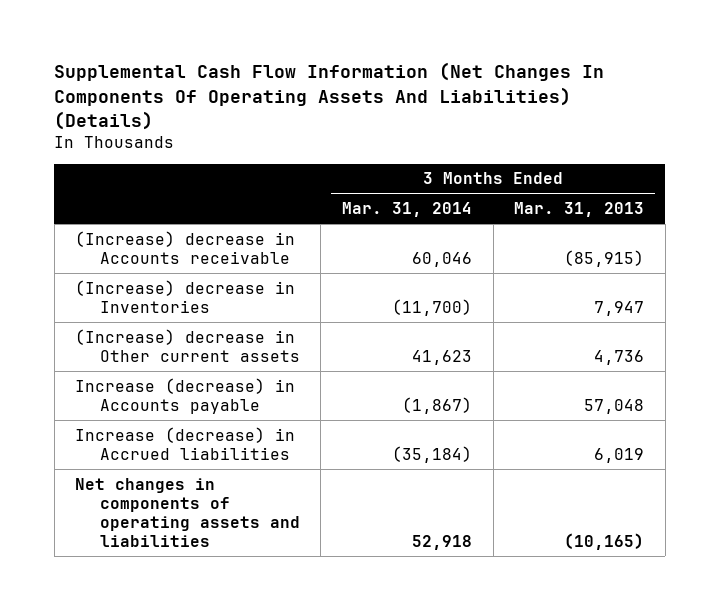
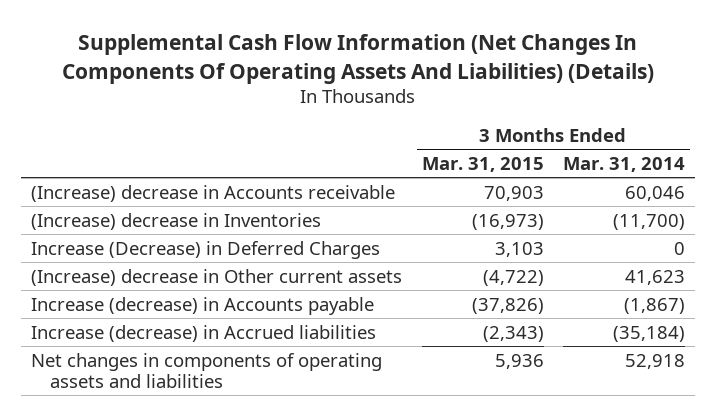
[514,202,645,218] Mar. 31, 2013 -> none
none -> [421,157,544,173] Mar. 31, 2015
none -> [31,240,381,259] Increase (Decrease) in Deferred Charges

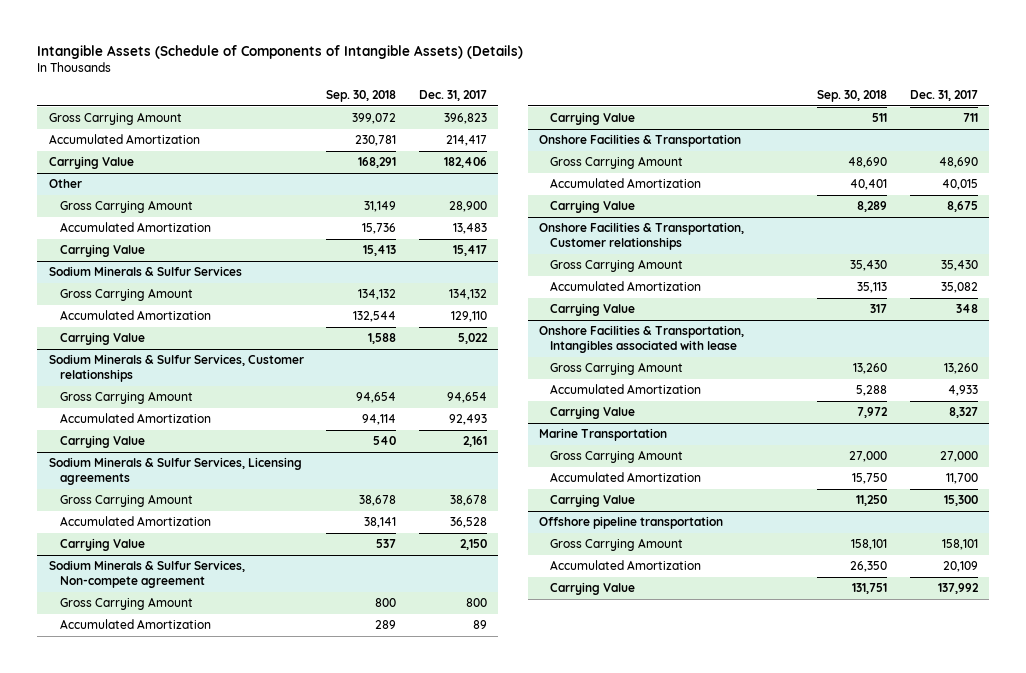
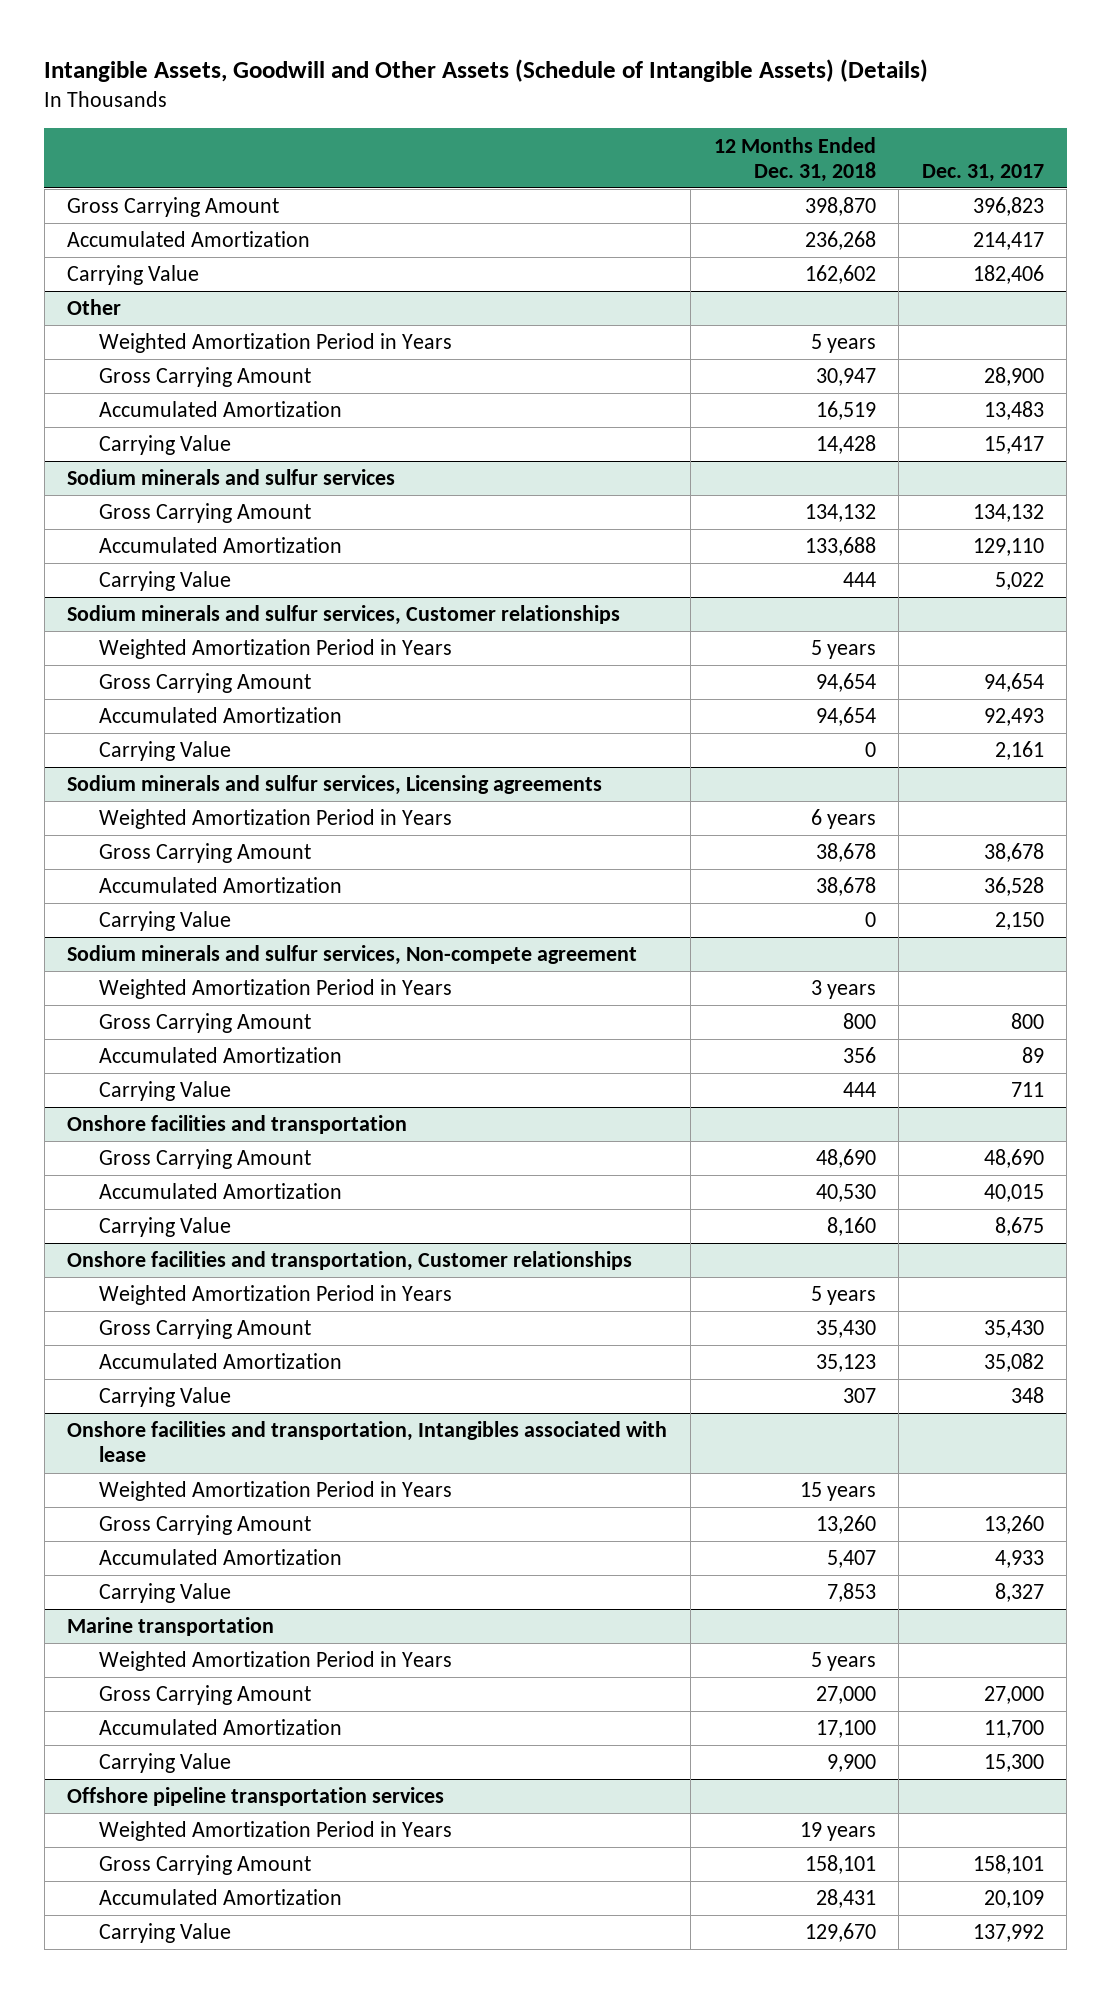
[37,44,524,59] Intangible Assets (Schedule of Components of Intangible Assets) (Details) -> [44,58,929,82] Intangible Assets, Goodwill and Other Assets (Schedule of Intangible Assets) (Details)
[326,90,397,103] Sep. 30, 2018 -> none
none -> [713,136,876,182] 12 Months Ended Dec. 31, 2018
none -> [99,333,453,354] Weighted Amortization Period in Years
[48,266,242,277] Sodium Minerals & Sulfur Services -> [67,469,396,486] Sodium minerals and sulfur services
[48,354,304,382] Sodium Minerals & Sulfur Services, Customer relationships -> [67,605,621,626] Sodium minerals and sulfur services, Customer relationships
none -> [99,639,453,660] Weighted Amortization Period in Years
[48,457,302,485] Sodium Minerals & Sulfur Services, Licensing agreements -> [67,775,603,796] Sodium minerals and sulfur services, Licensing agreements
none -> [99,809,453,830] Weighted Amortization Period in Years
[48,560,245,588] Sodium Minerals & Sulfur Services, Non-compete agreement -> [67,945,638,966] Sodium minerals and sulfur services, Non-compete agreement
none -> [99,979,453,1000] Weighted Amortization Period in Years
[539,134,742,148] Onshore Facilities & Transportation -> [67,1115,408,1135] Onshore facilities and transportation
[539,222,745,250] Onshore Facilities & Transportation, Customer relationships -> [67,1251,633,1272] Onshore facilities and transportation, Customer relationships
none -> [99,1285,453,1306] Weighted Amortization Period in Years
[539,325,745,353] Onshore Facilities & Transportation, Intangibles associated with lease -> [67,1421,668,1463] Onshore facilities and transportation, Intangibles associated with lease
none -> [99,1481,453,1502] Weighted Amortization Period in Years
[539,428,668,442] Marine Transportation -> [67,1617,275,1637] Marine transportation
none -> [99,1651,453,1672] Weighted Amortization Period in Years
[539,516,724,530] Offshore pipeline transportation -> [67,1787,445,1807] Offshore pipeline transportation services
none -> [99,1821,453,1842] Weighted Amortization Period in Years

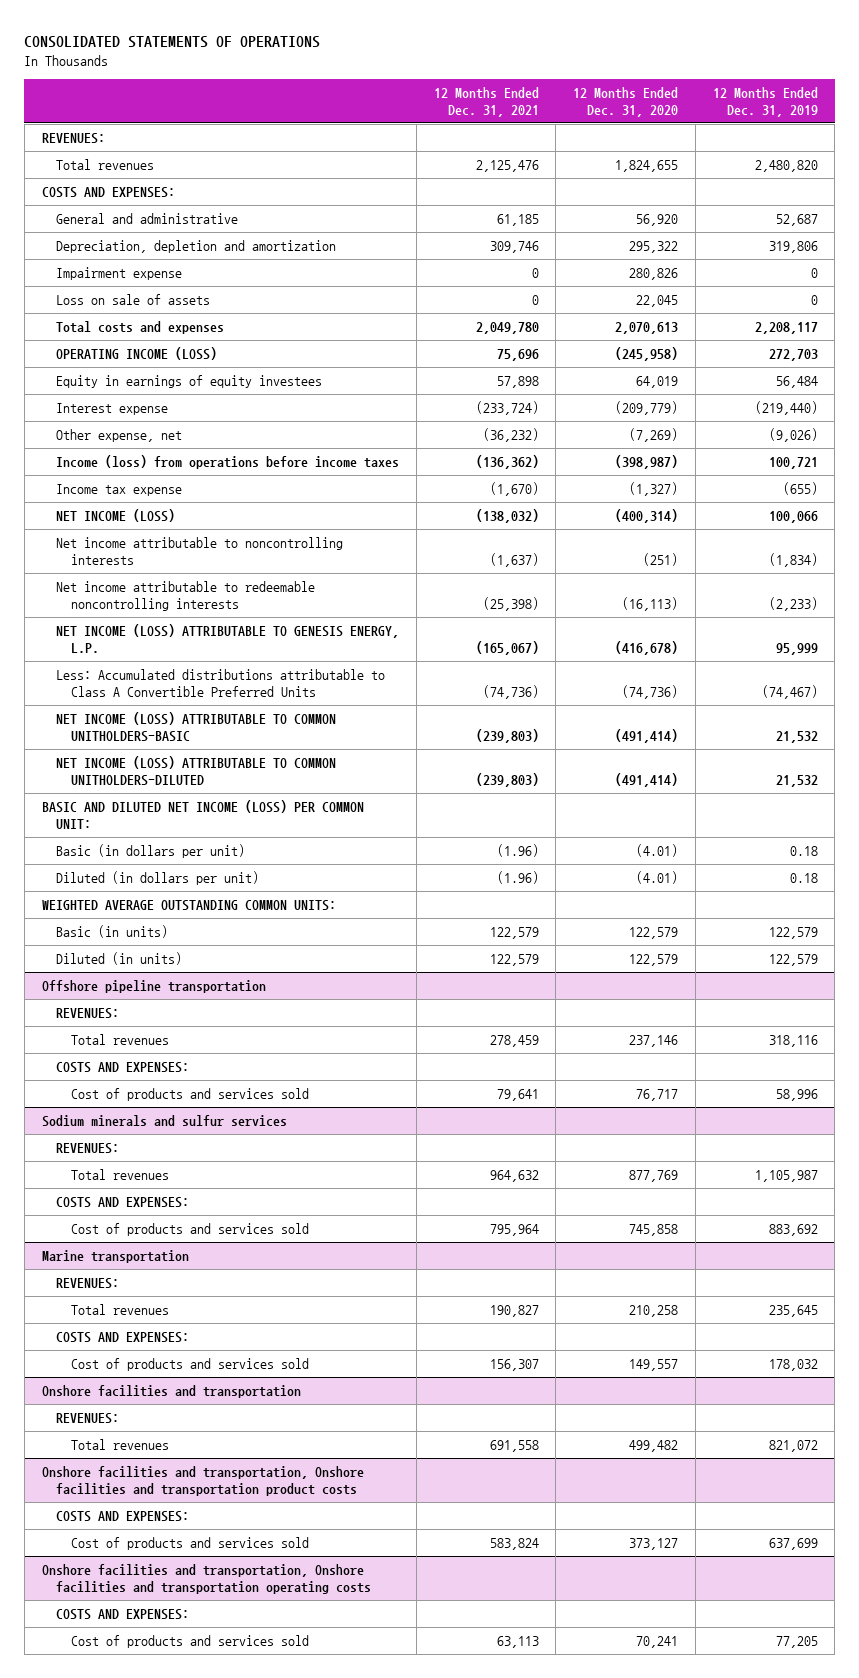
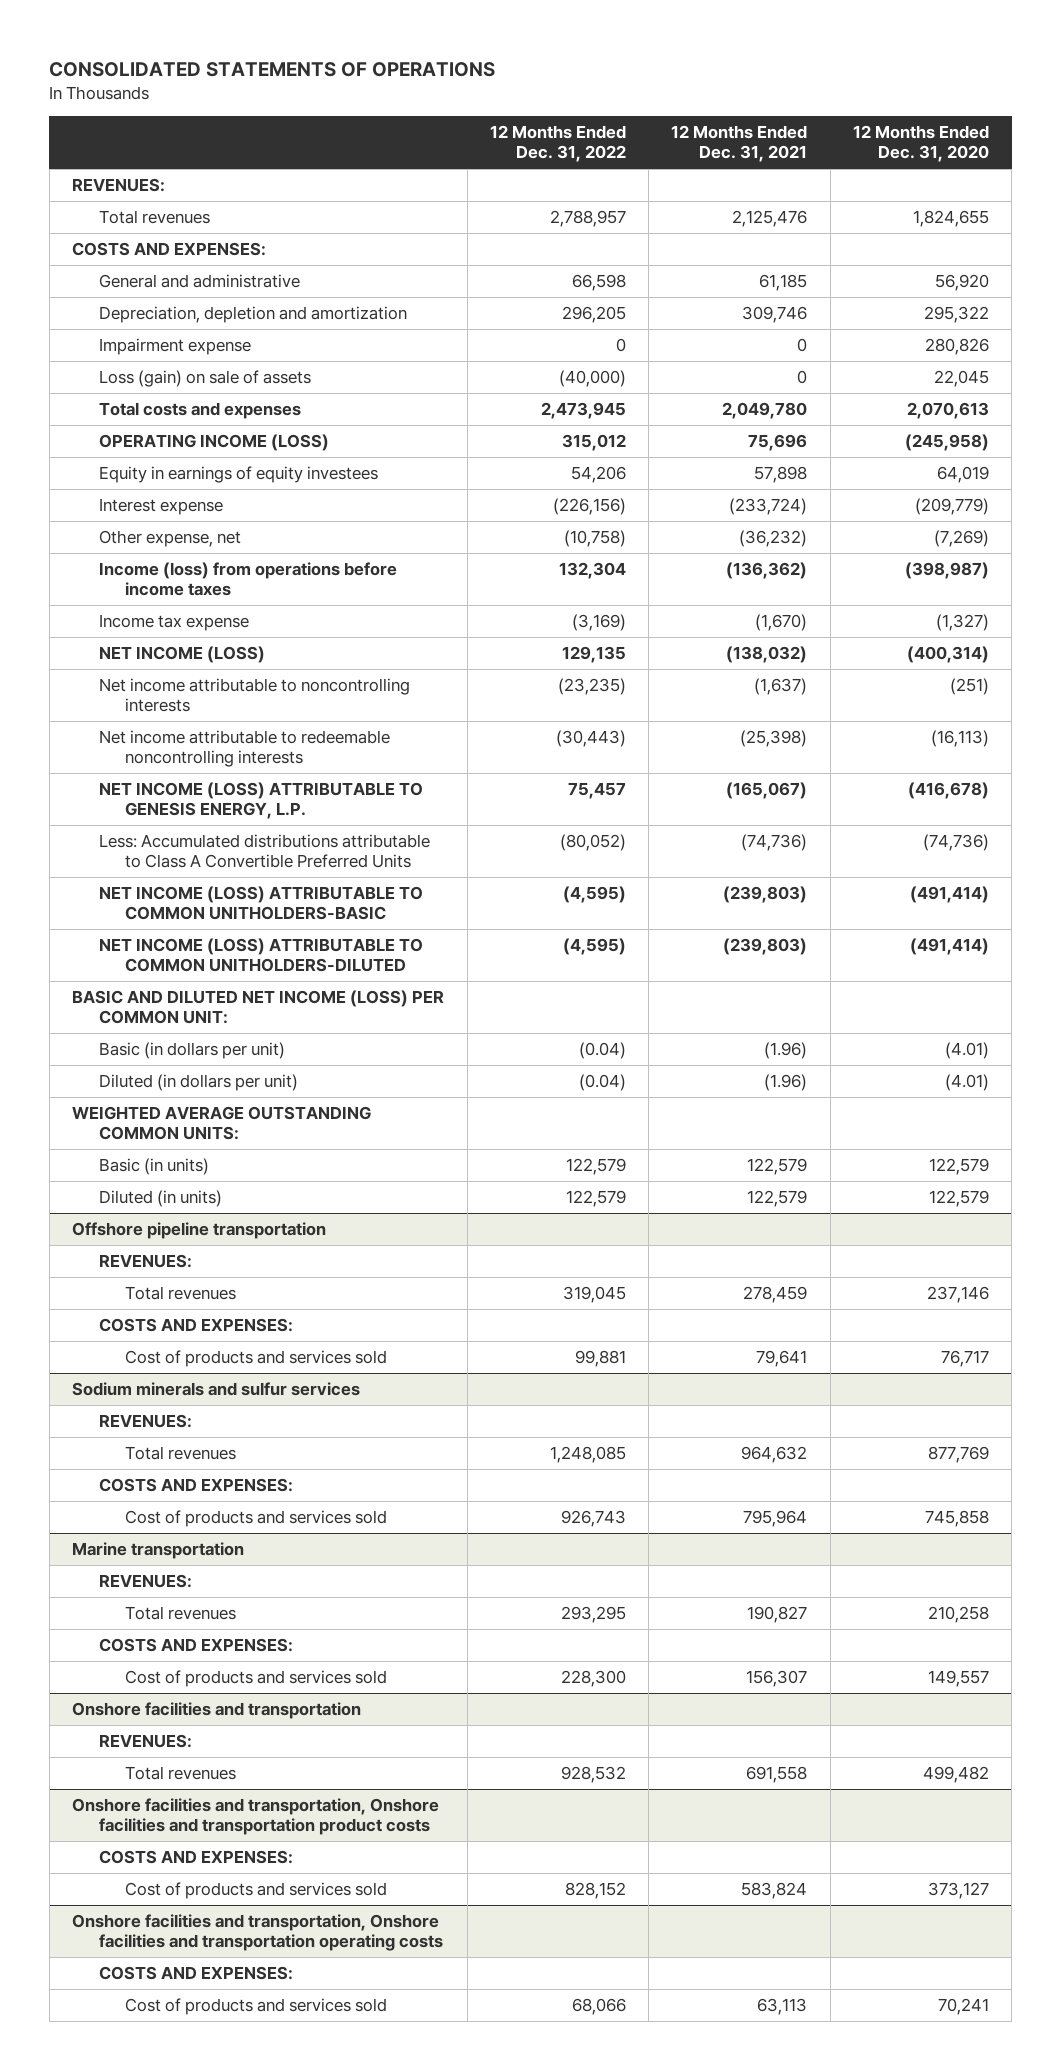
[712,87,818,117] 12 Months Ended Dec. 31, 2019 -> none
none -> [489,125,626,162] 12 Months Ended Dec. 31, 2022
[56,293,211,305] Loss on sale of assets -> [98,370,311,388] Loss (gain) on sale of assets

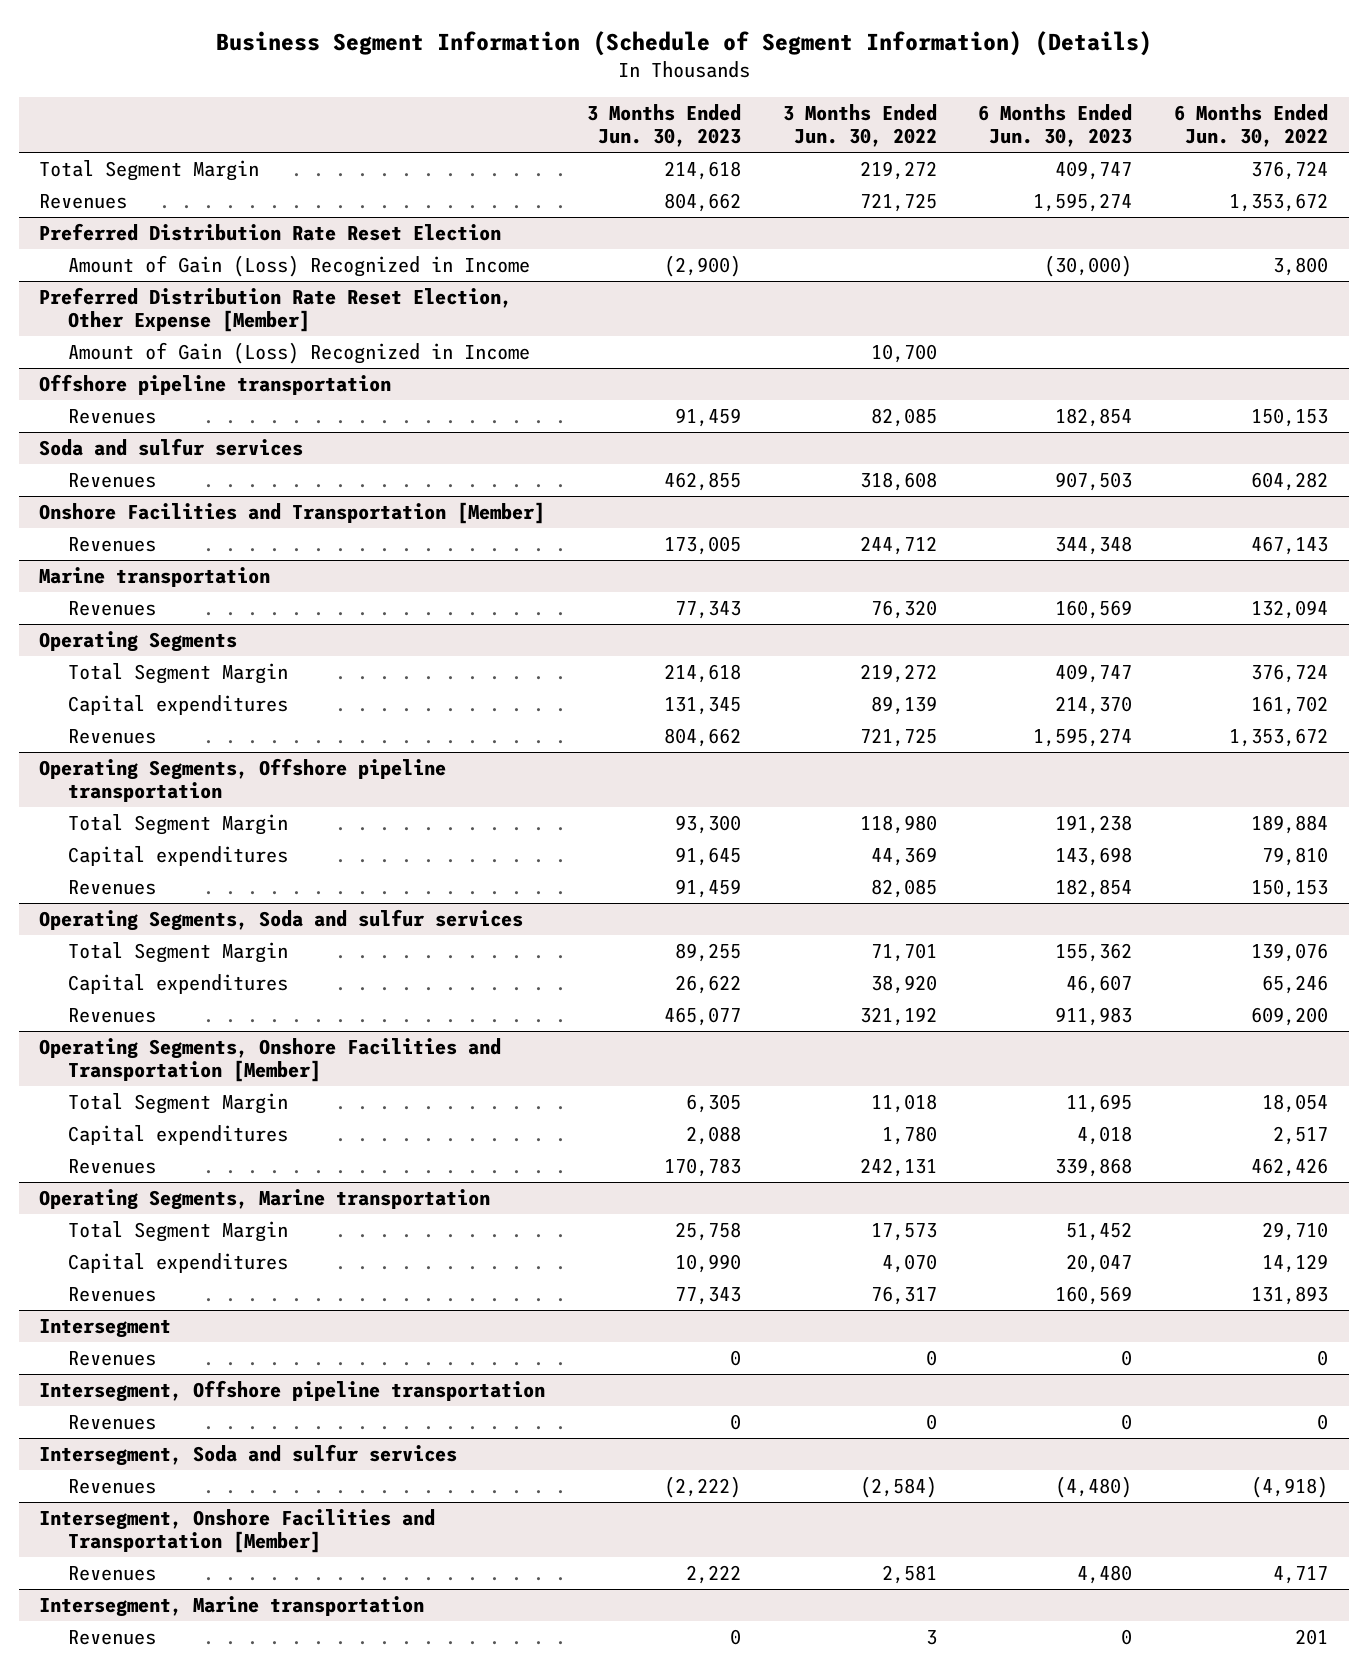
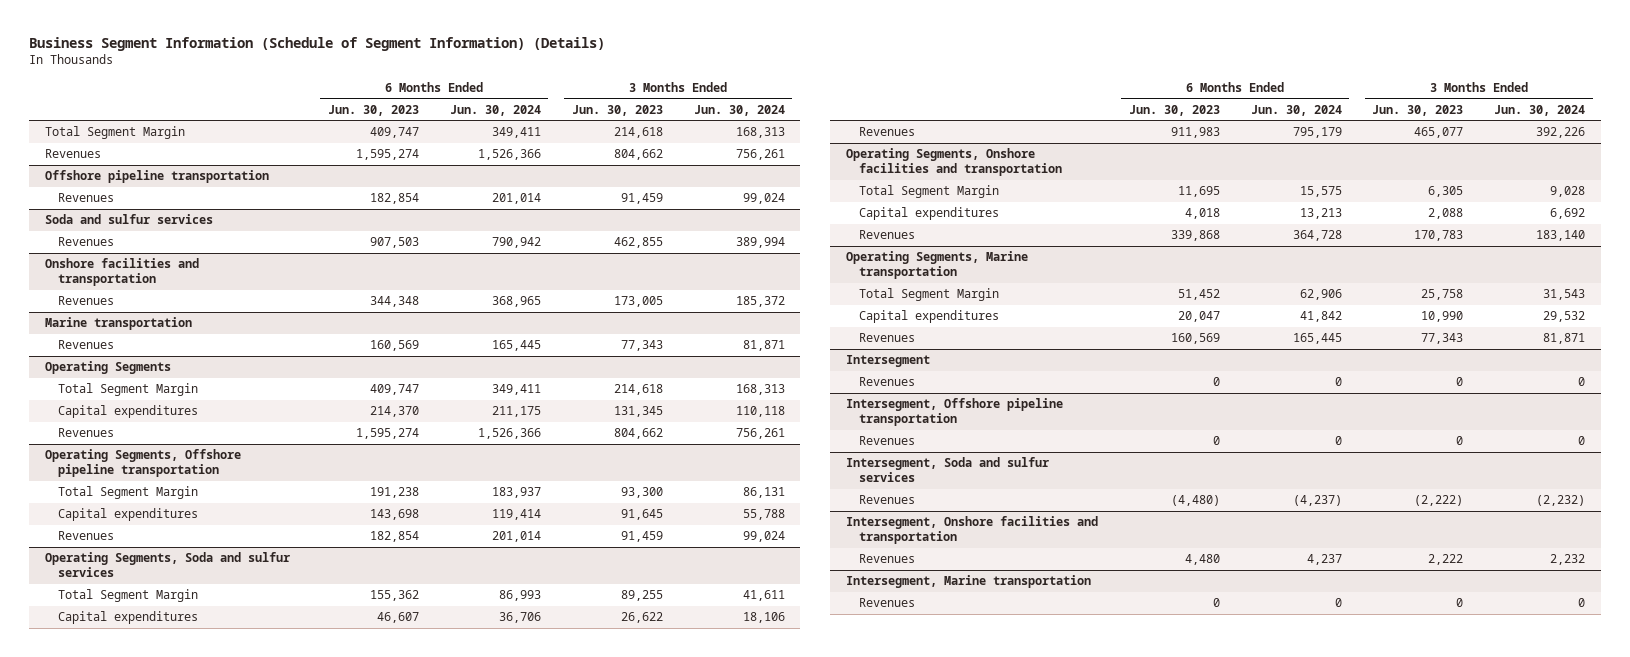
[782,104,937,148] 3 Months Ended Jun. 30, 2022 -> none
[1173,104,1328,148] 6 Months Ended Jun. 30, 2022 -> none
none -> [449,104,541,116] Jun. 30, 2024
none -> [693,104,785,116] Jun. 30, 2024
[39,223,502,242] Preferred Distribution Rate Reset Election -> none
[68,255,531,278] Amount of Gain (Loss) Recognized in Income -> none
[39,287,513,333] Preferred Distribution Rate Reset Election, Other Expense [Member] -> none
[68,342,531,365] Amount of Gain (Loss) Recognized in Income -> none
[39,502,546,525] Onshore Facilities and Transportation [Member] -> [44,258,199,287] Onshore facilities and transportation
[39,1038,502,1083] Operating Segments, Onshore Facilities and Transportation [Member] -> [845,148,1063,177] Operating Segments, Onshore facilities and transportation
[39,1509,436,1554] Intersegment, Onshore Facilities and Transportation [Member] -> [845,516,1098,545] Intersegment, Onshore facilities and transportation

